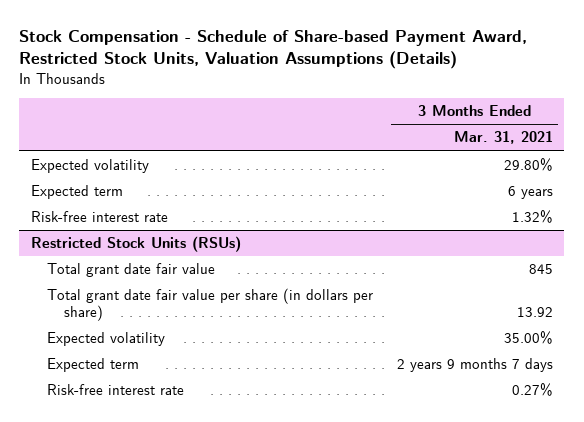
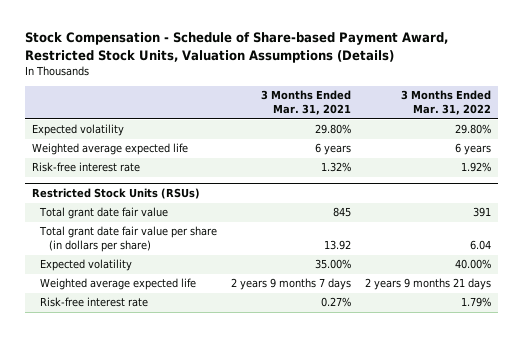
none -> [401,90,492,116] 3 Months Ended Mar. 31, 2022
[31,185,124,200] Expected term -> [31,143,188,156] Weighted average expected life
[47,358,140,373] Expected term -> [40,278,197,291] Weighted average expected life

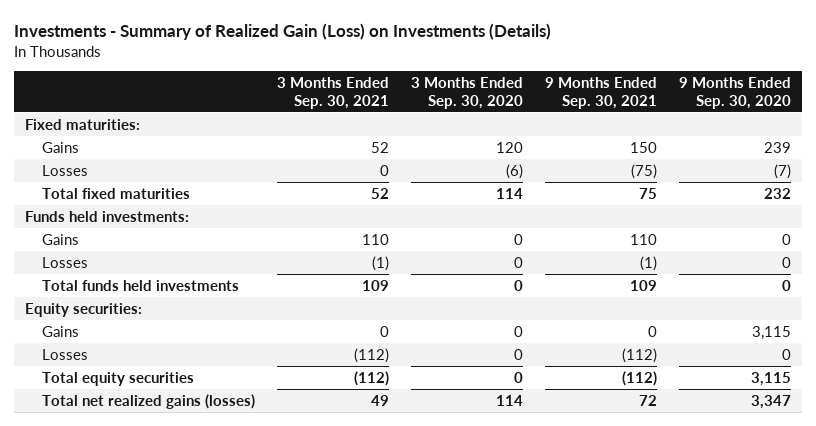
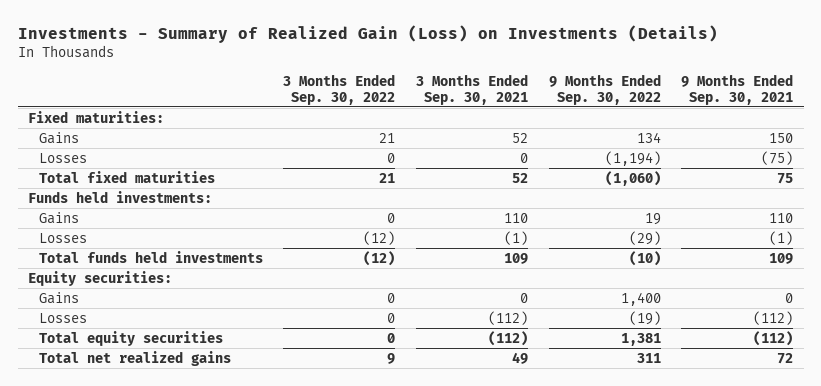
[411,77,524,109] 3 Months Ended Sep. 30, 2020 -> none
[679,77,792,109] 9 Months Ended Sep. 30, 2020 -> none
none -> [283,73,396,105] 3 Months Ended Sep. 30, 2022
none -> [548,73,661,105] 9 Months Ended Sep. 30, 2022
[42,393,256,409] Total net realized gains (losses) -> [38,350,231,366] Total net realized gains

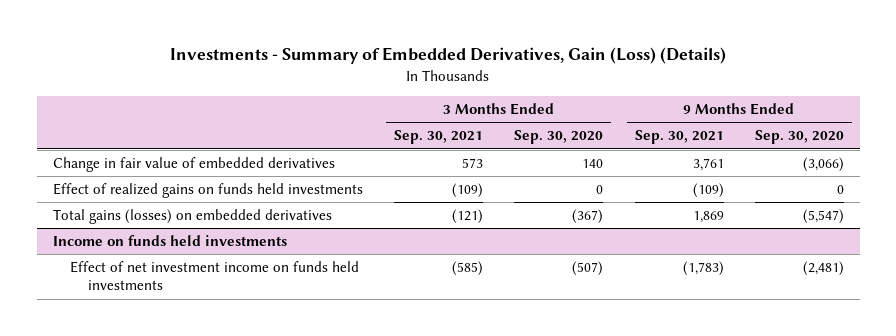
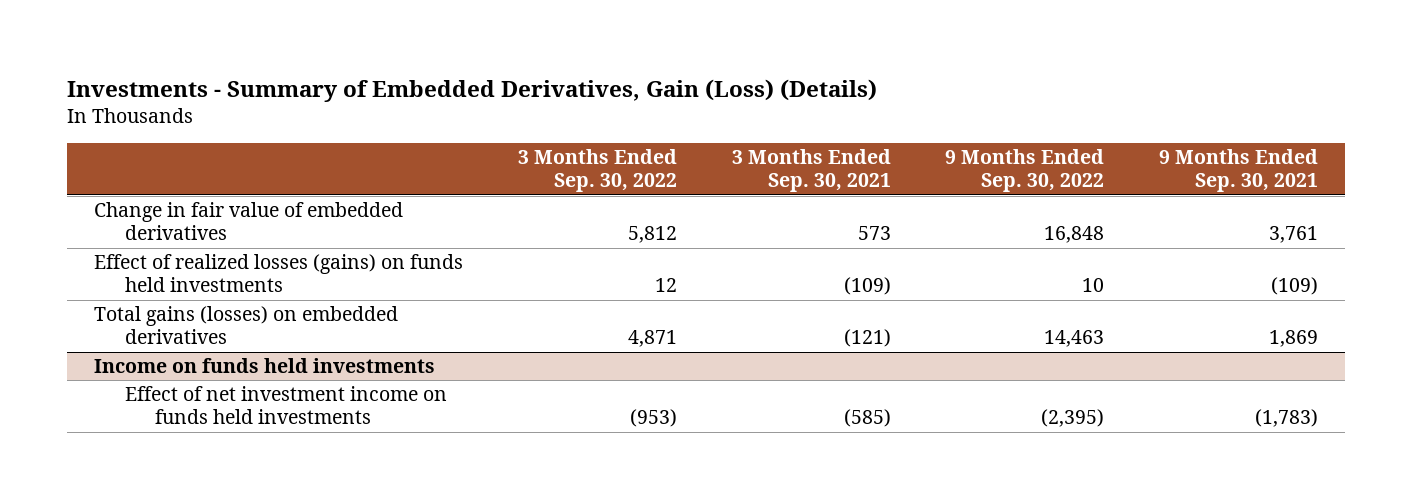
[514,130,604,145] Sep. 30, 2020 -> none
[754,130,844,145] Sep. 30, 2020 -> none
none -> [518,148,678,193] 3 Months Ended Sep. 30, 2022
none -> [945,148,1105,193] 9 Months Ended Sep. 30, 2022
[52,183,363,199] Effect of realized gains on funds held investments -> [94,254,464,293] Effect of realized losses (gains) on funds held investments

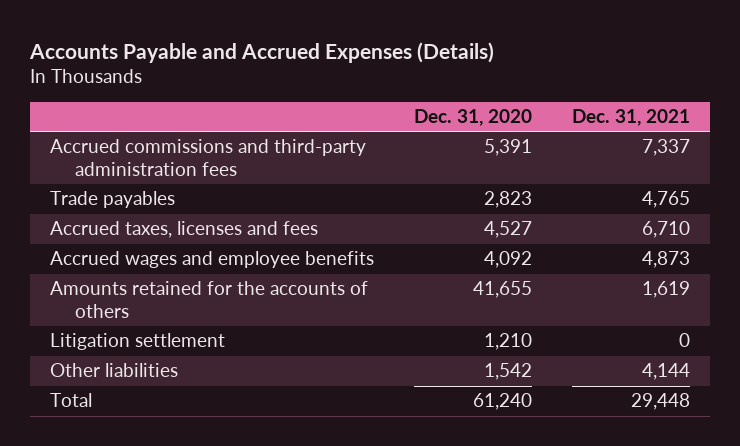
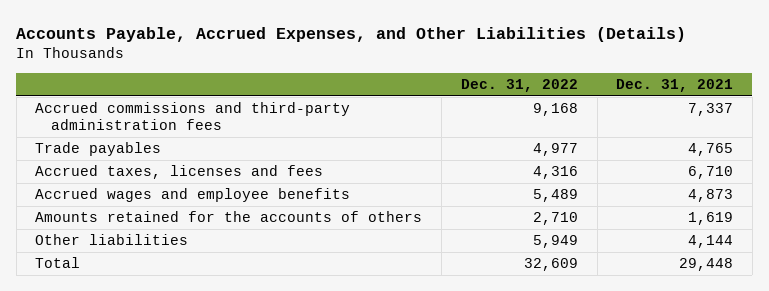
[28,41,494,63] Accounts Payable and Accrued Expenses (Details) -> [16,26,687,42] Accounts Payable, Accrued Expenses, and Other Liabilities (Details)
[413,109,532,127] Dec. 31, 2020 -> none
none -> [460,78,578,92] Dec. 31, 2022
[49,333,225,351] Litigation settlement -> none

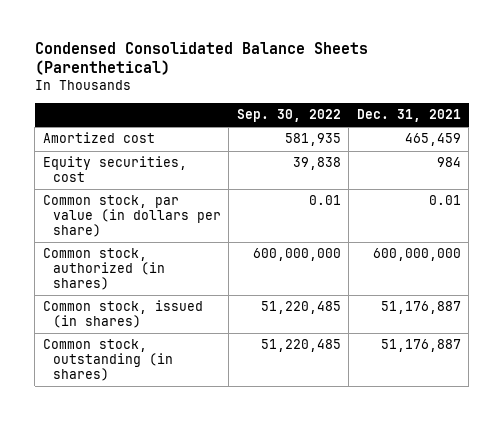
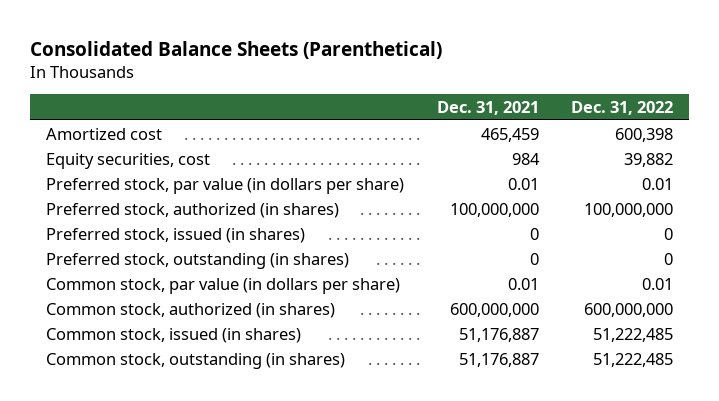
[34,42,368,76] Condensed Consolidated Balance Sheets (Parenthetical) -> [29,40,442,59] Consolidated Balance Sheets (Parenthetical)
[236,109,341,123] Sep. 30, 2022 -> none
none -> [571,101,674,116] Dec. 31, 2022
none -> [46,177,405,194] Preferred stock, par value (in dollars per share)
none -> [46,202,340,218] Preferred stock, authorized (in shares)
none -> [46,227,306,243] Preferred stock, issued (in shares)
none -> [46,252,350,269] Preferred stock, outstanding (in shares)

